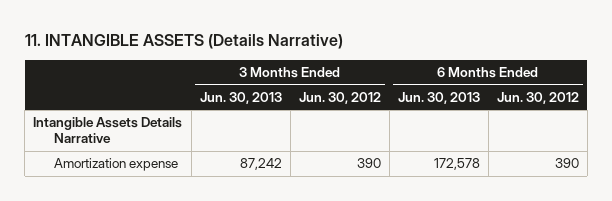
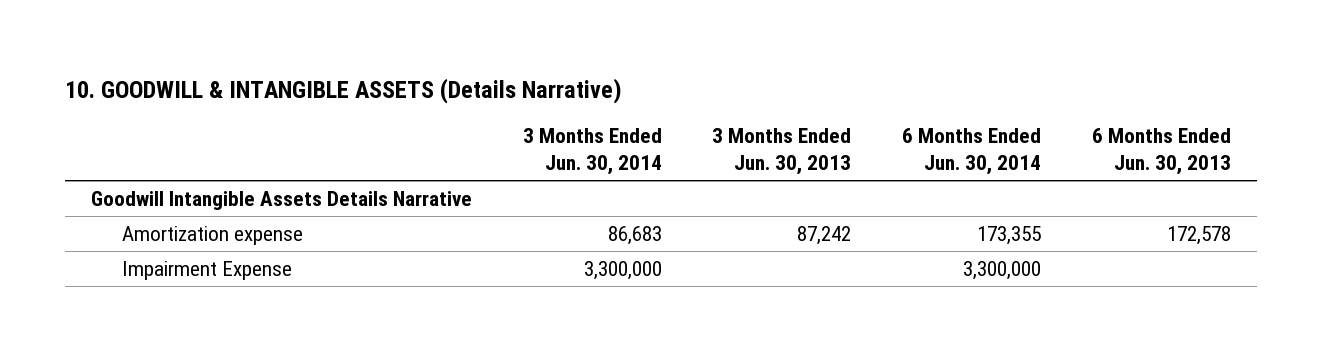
[24,34,343,50] 11. INTANGIBLE ASSETS (Details Narrative) -> [65,77,623,104] 10. GOODWILL & INTANGIBLE ASSETS (Details Narrative)
[298,92,381,105] Jun. 30, 2012 -> none
[496,92,579,105] Jun. 30, 2012 -> none
none -> [522,128,662,176] 3 Months Ended Jun. 30, 2014
none -> [902,128,1042,176] 6 Months Ended Jun. 30, 2014
[33,117,183,144] Intangible Assets Details Narrative -> [90,190,472,210] Goodwill Intangible Assets Details Narrative
none -> [122,260,293,280] Impairment Expense

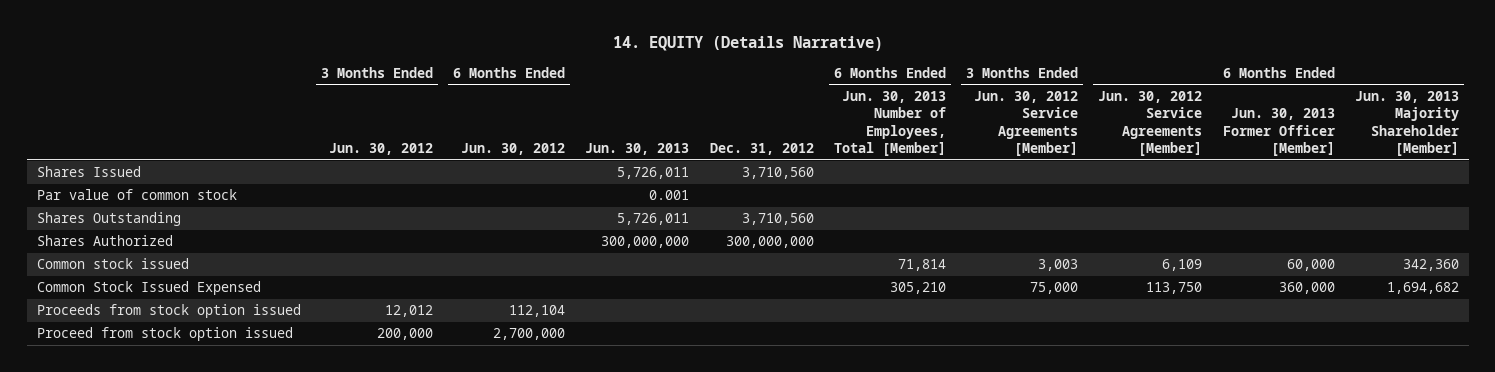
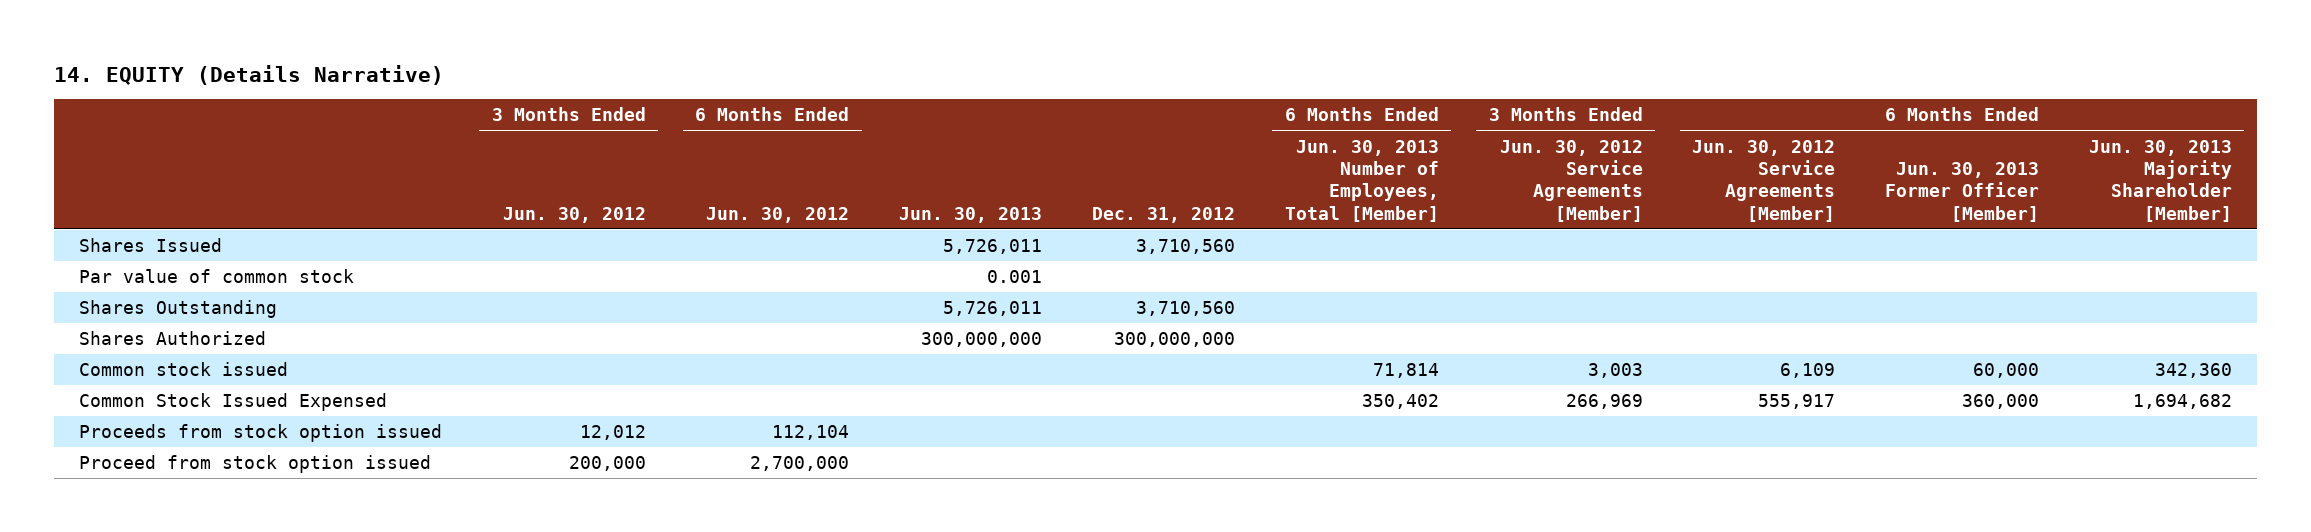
[889,282,946,295] 305,210 -> [1361,394,1439,410] 350,402
[1030,282,1079,295] 75,000 -> [1565,394,1643,410] 266,969
[1146,282,1203,295] 113,750 -> [1758,394,1836,410] 555,917

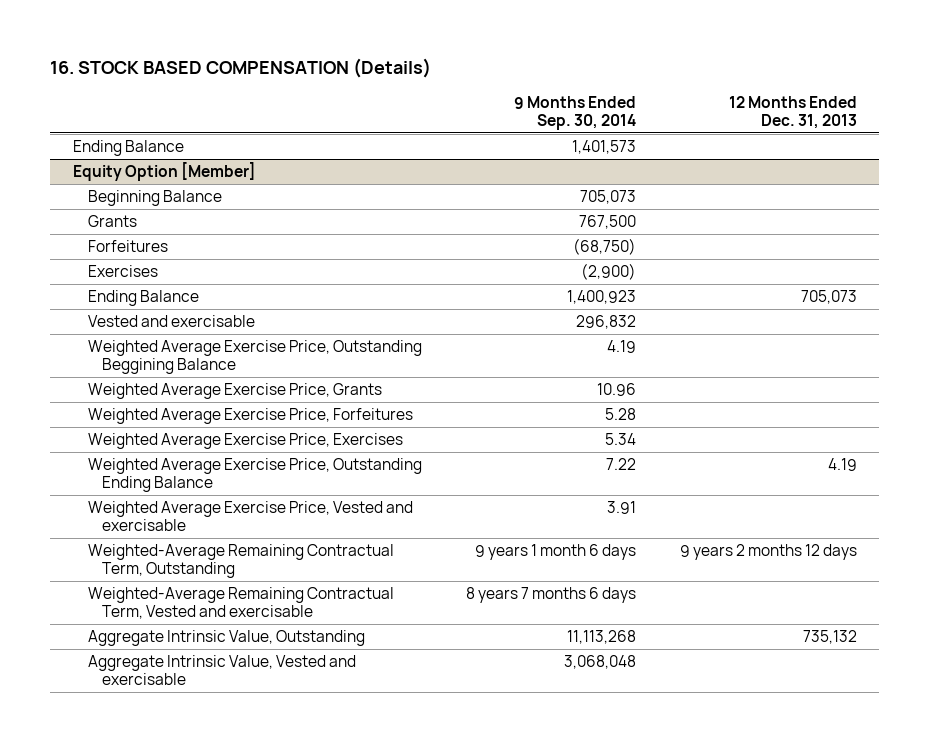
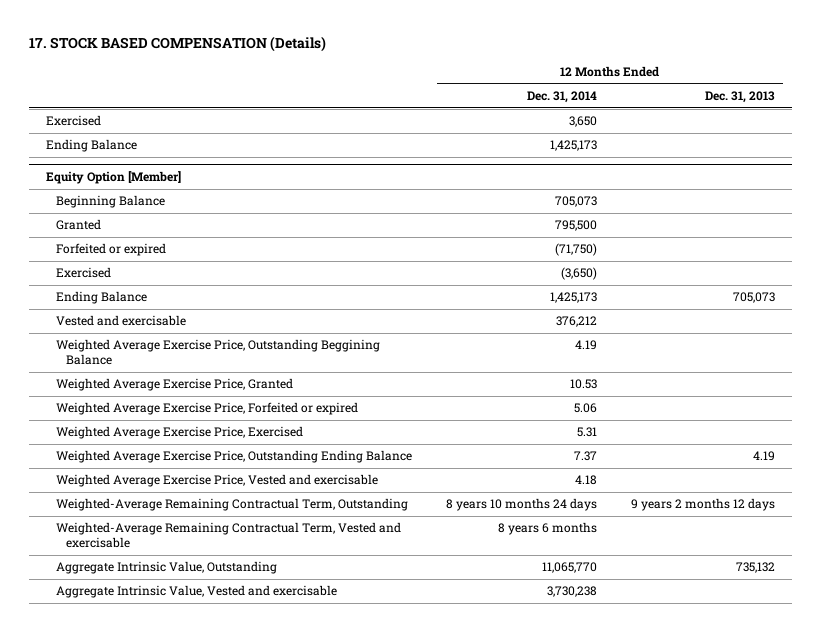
[50,58,432,79] 16. STOCK BASED COMPENSATION (Details) -> [28,35,326,52] 17. STOCK BASED COMPENSATION (Details)
[513,96,636,130] 9 Months Ended Sep. 30, 2014 -> none
none -> [526,91,597,104] Dec. 31, 2014
none -> [45,115,101,127] Exercised
[87,215,137,228] Grants -> [56,219,102,231] Granted
[87,240,168,253] Forfeitures -> [56,243,167,257] Forfeited or expired
[87,265,158,278] Exercises -> [56,267,112,279] Exercised
[87,383,382,400] Weighted Average Exercise Price, Grants -> [56,378,294,392] Weighted Average Exercise Price, Granted
[87,408,413,425] Weighted Average Exercise Price, Forfeitures -> [56,402,359,416] Weighted Average Exercise Price, Forfeited or expired
[87,433,403,450] Weighted Average Exercise Price, Exercises -> [56,426,304,440] Weighted Average Exercise Price, Exercised

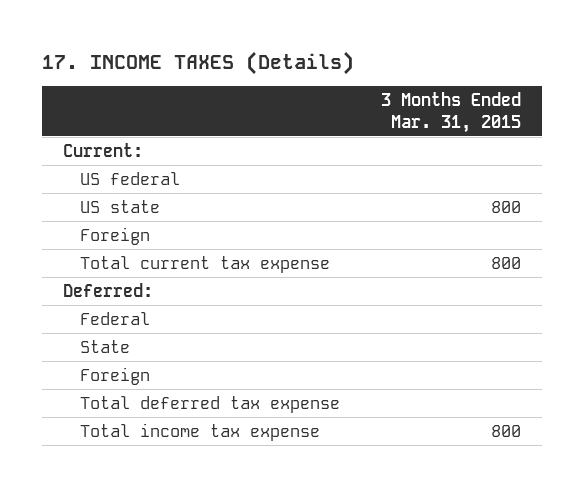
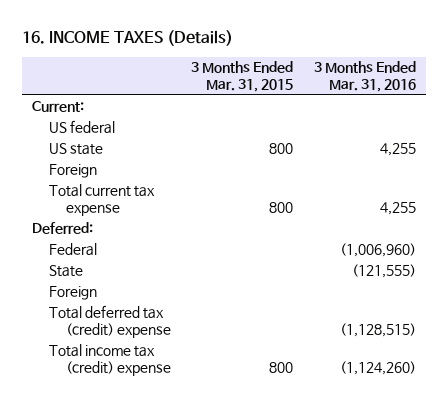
[42,51,355,76] 17. INCOME TAXES (Details) -> [21,30,233,47] 16. INCOME TAXES (Details)
none -> [313,61,416,93] 3 Months Ended Mar. 31, 2016
[79,396,340,414] Total deferred tax expense -> [48,305,171,339] Total deferred tax (credit) expense
[79,423,320,442] Total income tax expense -> [48,344,171,377] Total income tax (credit) expense

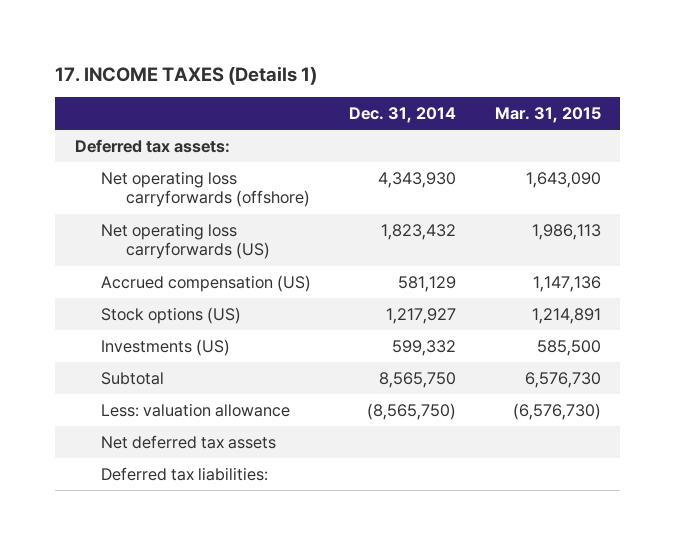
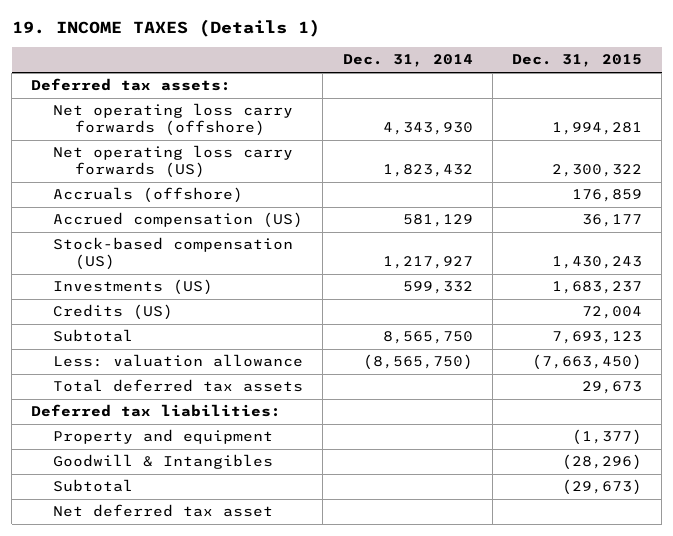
[55,65,318,85] 17. INCOME TAXES (Details 1) -> [11,19,320,38] 19. INCOME TAXES (Details 1)
[494,107,601,124] Mar. 31, 2015 -> none
none -> [511,54,642,68] Dec. 31, 2015
[100,170,311,208] Net operating loss carryforwards (offshore) -> [53,103,294,137] Net operating loss carry forwards (offshore)
[100,222,271,260] Net operating loss carryforwards (US) -> [53,145,294,179] Net operating loss carry forwards (US)
none -> [53,187,244,204] Accruals (offshore)
[100,306,241,324] Stock options (US) -> [53,237,294,271] Stock-based compensation (US)
none -> [53,304,174,321] Credits (US)
[100,434,276,449] Net deferred tax assets -> [53,379,304,393] Total deferred tax assets
none -> [53,429,274,445] Property and equipment
none -> [53,454,274,470] Goodwill & Intangibles
none -> [53,479,134,493] Subtotal
none -> [53,504,274,518] Net deferred tax asset

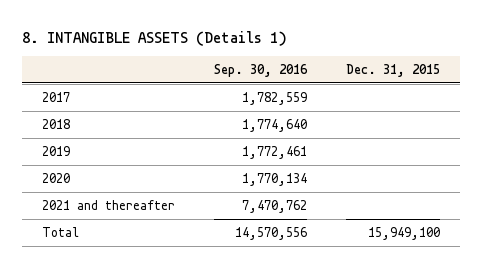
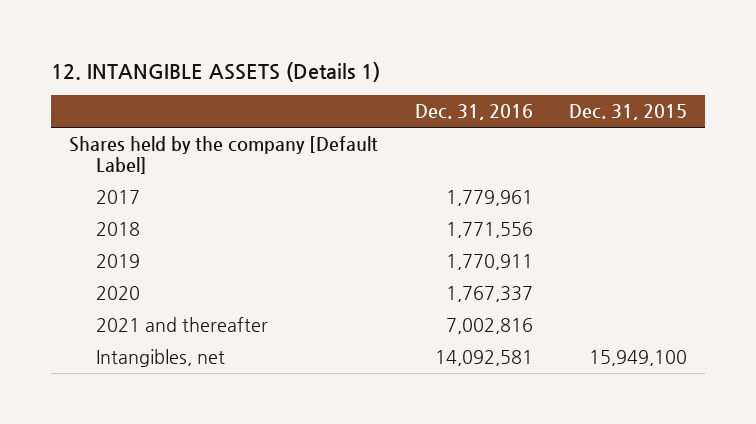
[21,30,287,46] 8. INTANGIBLE ASSETS (Details 1) -> [50,61,380,82] 12. INTANGIBLE ASSETS (Details 1)
[213,63,308,77] Sep. 30, 2016 -> none
none -> [414,104,533,121] Dec. 31, 2016
none -> [69,136,379,175] Shares held by the company [Default Label]
[41,226,79,237] Total -> [96,349,226,368] Intangibles, net

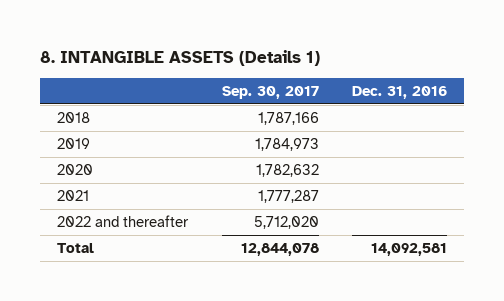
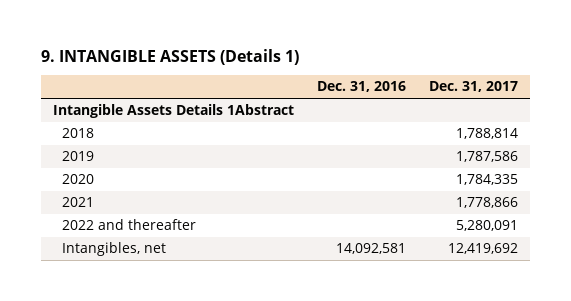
[40,50,321,67] 8. INTANGIBLE ASSETS (Details 1) -> [41,48,300,65] 9. INTANGIBLE ASSETS (Details 1)
[221,86,319,100] Sep. 30, 2017 -> none
none -> [429,81,519,93] Dec. 31, 2017
none -> [52,104,294,119] Intangible Assets Details 1Abstract
[56,242,94,253] Total -> [62,242,167,257] Intangibles, net

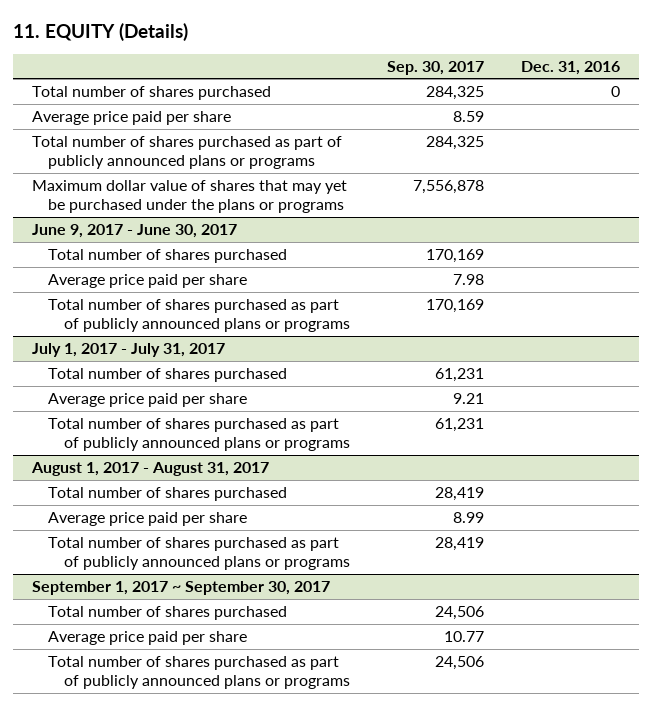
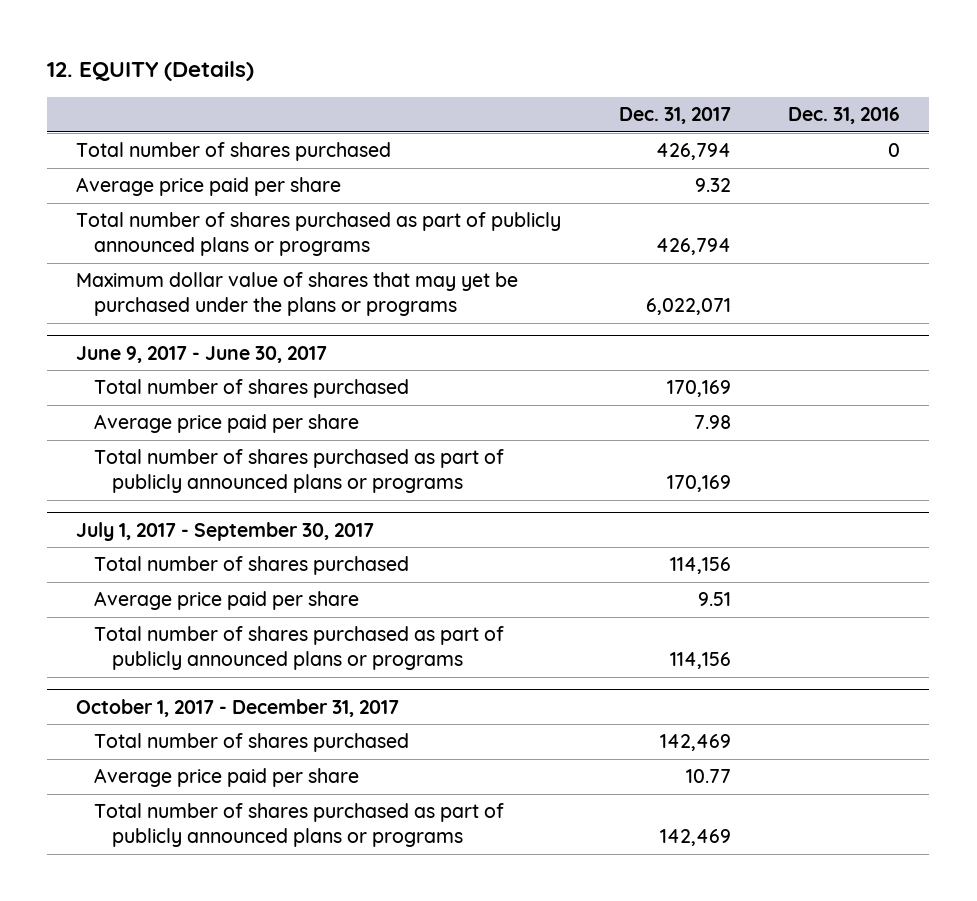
[12,22,188,41] 11. EQUITY (Details) -> [47,61,255,82] 12. EQUITY (Details)
[387,60,485,75] Sep. 30, 2017 -> none
none -> [618,107,731,125] Dec. 31, 2017
[31,343,225,358] July 1, 2017 - July 31, 2017 -> [76,521,375,541] July 1, 2017 - September 30, 2017
[30,462,269,477] August 1, 2017 - August 31, 2017 -> [76,698,400,717] October 1, 2017 - December 31, 2017
[31,581,330,596] September 1, 2017 ~ September 30, 2017 -> none
[47,606,287,621] Total number of shares purchased -> none
[47,631,247,646] Average price paid per share -> none
[47,656,351,690] Total number of shares purchased as part of publicly announced plans or programs -> none

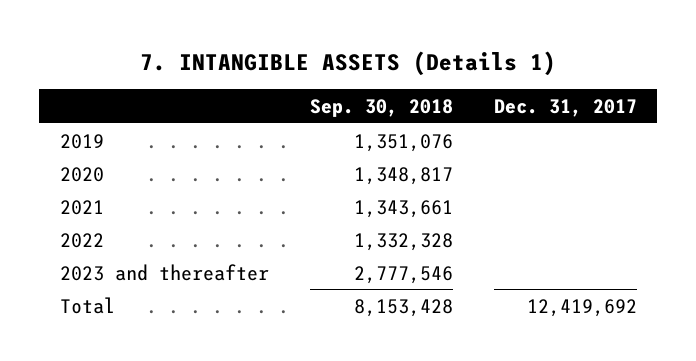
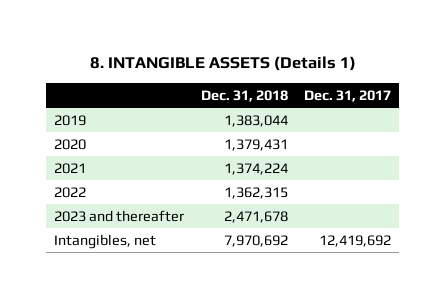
[140,50,557,76] 7. INTANGIBLE ASSETS (Details 1) -> [89,56,356,72] 8. INTANGIBLE ASSETS (Details 1)
[309,98,453,117] Sep. 30, 2018 -> none
none -> [200,89,288,102] Dec. 31, 2018
[59,296,115,314] Total -> [54,233,157,249] Intangibles, net

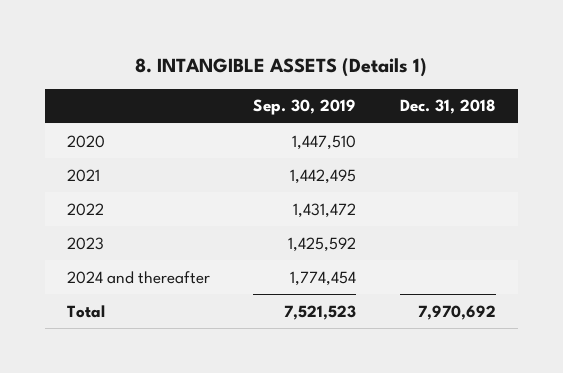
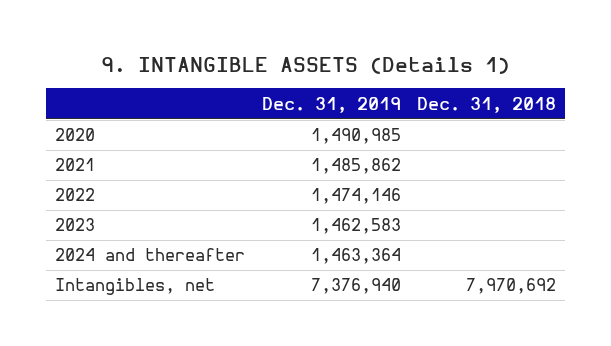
[135,57,428,77] 8. INTANGIBLE ASSETS (Details 1) -> [100,56,510,74] 9. INTANGIBLE ASSETS (Details 1)
[253,99,357,116] Sep. 30, 2019 -> none
none -> [261,96,401,113] Dec. 31, 2019
[66,304,105,318] Total -> [54,278,215,296] Intangibles, net

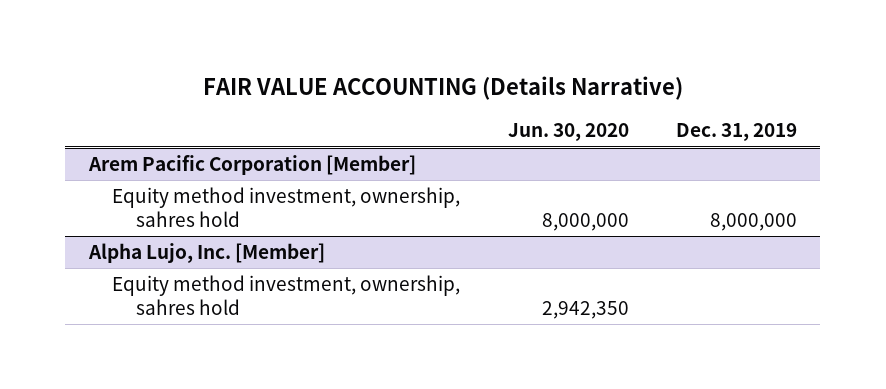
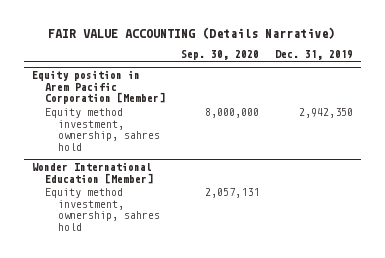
[507,123,629,142] Jun. 30, 2020 -> none
none -> [180,50,259,61] Sep. 30, 2020
[87,243,325,264] Alpha Lujo, Inc. [Member] -> none
[112,275,461,316] Equity method investment, ownership, sahres hold -> none
[87,155,416,176] Arem Pacific Corporation [Member] -> [31,69,165,105] Equity position in Arem Pacific Corporation [Member]
[709,213,797,232] 8,000,000 -> [298,108,353,119] 2,942,350
none -> [31,161,153,184] Wonder International Education [Member]
none -> [44,188,160,232] Equity method investment, ownership, sahres hold

